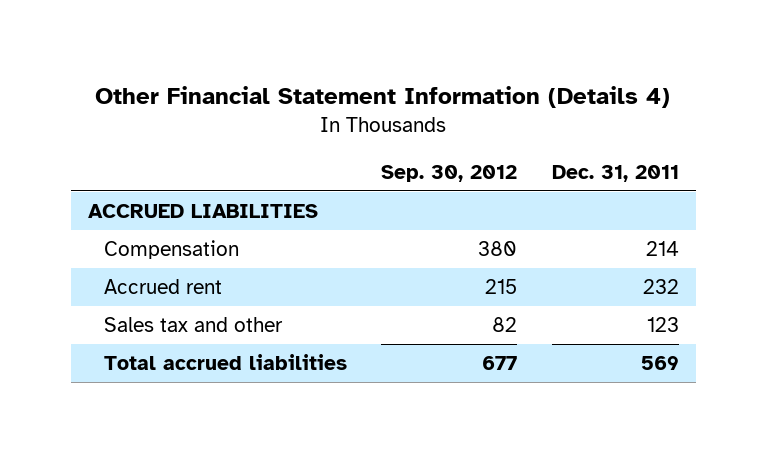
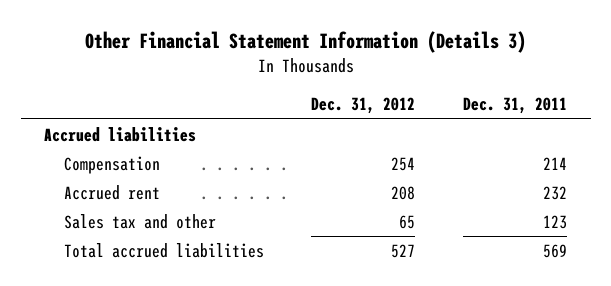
[95,85,671,108] Other Financial Statement Information (Details 4) -> [84,31,526,54] Other Financial Statement Information (Details 3)
[381,164,518,182] Sep. 30, 2012 -> none
none -> [311,97,416,115] Dec. 31, 2012
[87,203,318,218] ACCRUED LIABILITIES -> [44,126,197,142] Accrued liabilities

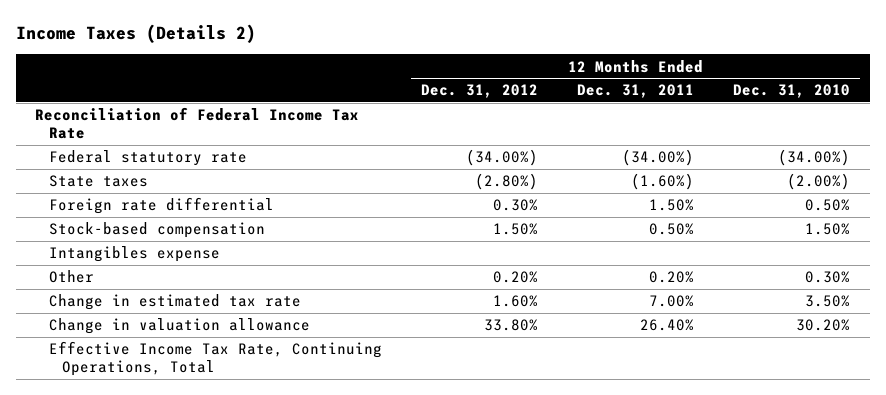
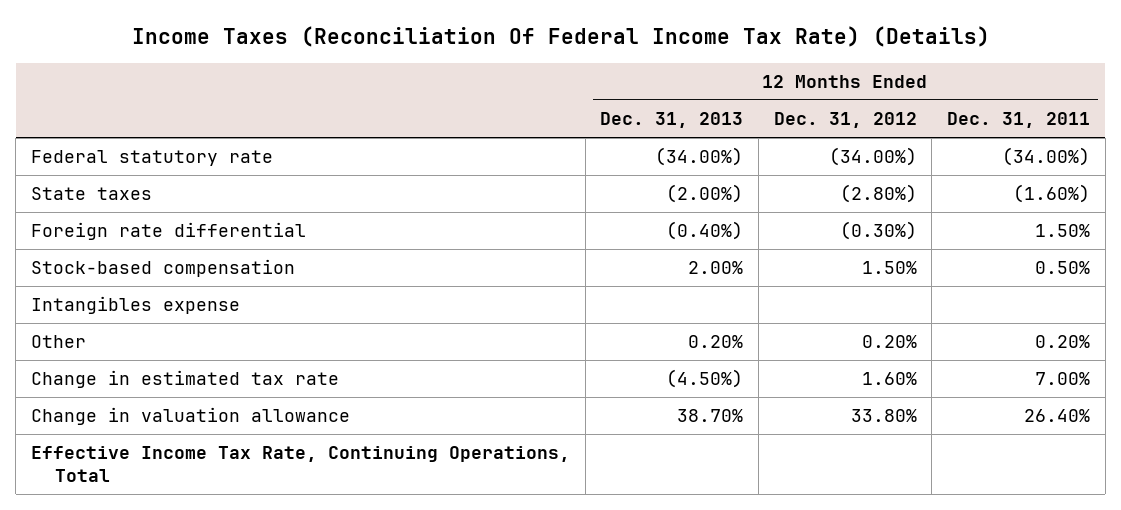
[15,24,256,44] Income Taxes (Details 2) -> [131,26,990,48] Income Taxes (Reconciliation Of Federal Income Tax Rate) (Details)
[733,84,851,99] Dec. 31, 2010 -> none
none -> [600,112,744,129] Dec. 31, 2013
[35,107,360,140] Reconciliation of Federal Income Tax Rate -> none
[492,199,538,212] 0.30% -> [839,221,917,241] (0.30%)

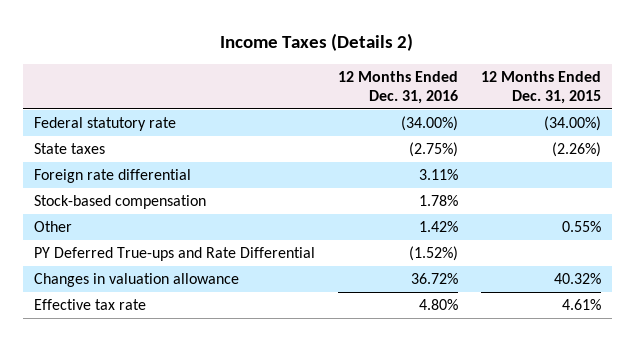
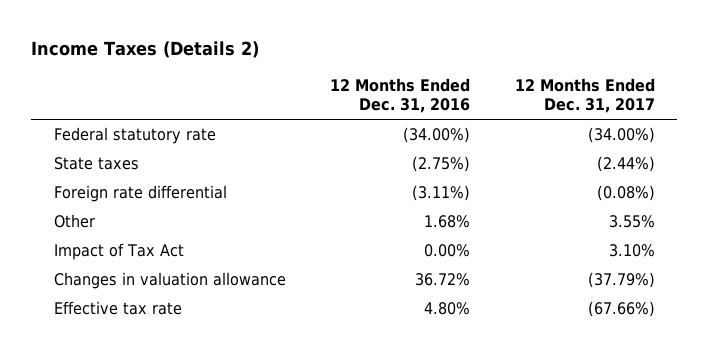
[480,71,601,104] 12 Months Ended Dec. 31, 2015 -> none
none -> [514,77,655,114] 12 Months Ended Dec. 31, 2017
[33,195,206,210] Stock-based compensation -> none
[33,247,315,262] PY Deferred True-ups and Rate Differential -> none
[418,169,458,181] 3.11% -> [412,185,471,202] (3.11%)
[418,221,458,233] 1.42% -> [424,215,471,229] 1.68%
none -> [53,243,184,261] Impact of Tax Act

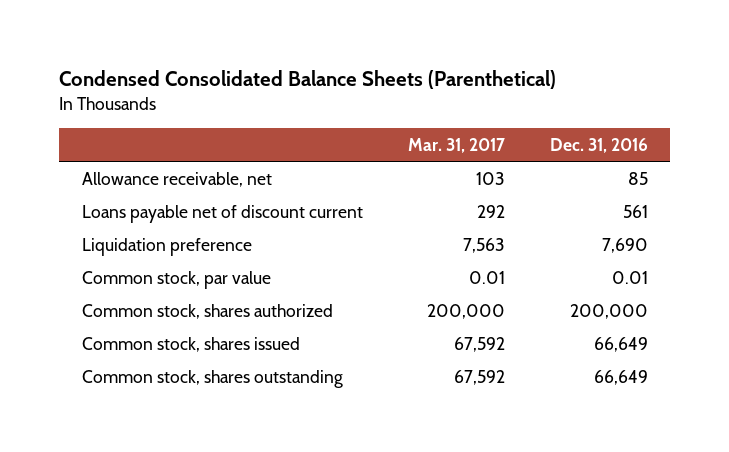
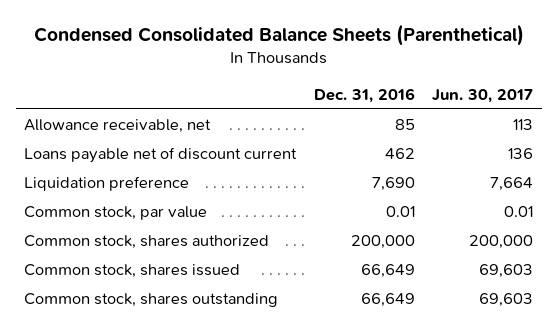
[407,137,505,153] Mar. 31, 2017 -> none
none -> [432,88,534,103] Jun. 30, 2017
[622,204,648,218] 561 -> [384,148,415,160] 462

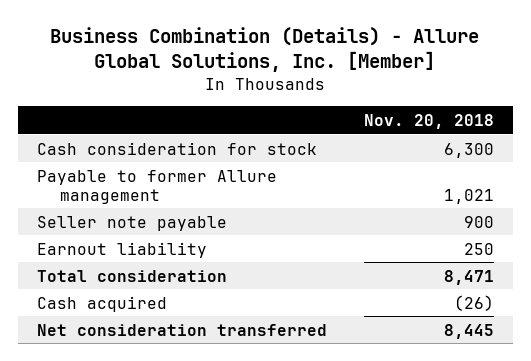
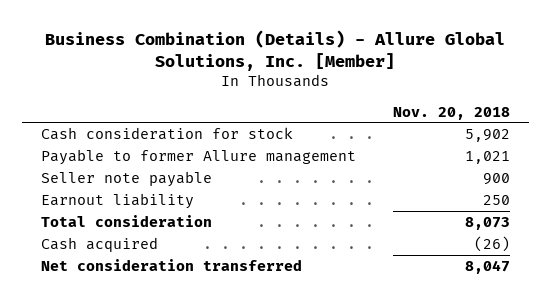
[444,142,495,158] 6,300 -> [464,128,510,142] 5,902
[444,269,495,285] 8,471 -> [464,216,510,230] 8,073
[444,323,495,339] 8,445 -> [464,259,510,274] 8,047

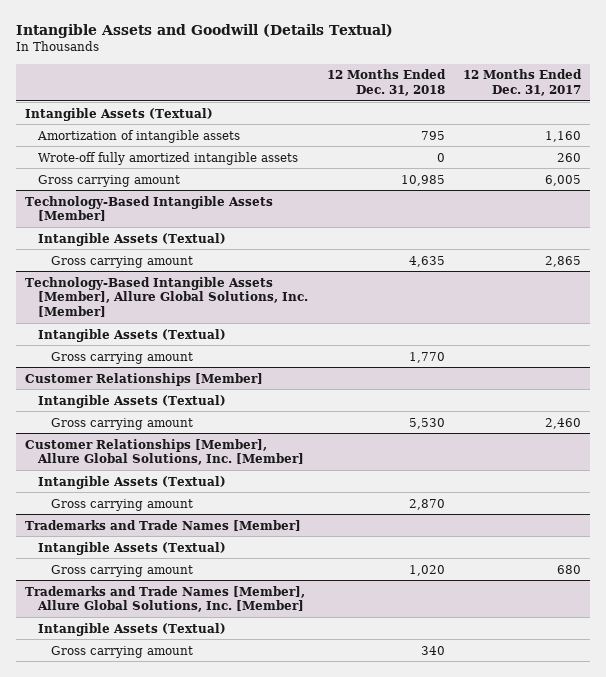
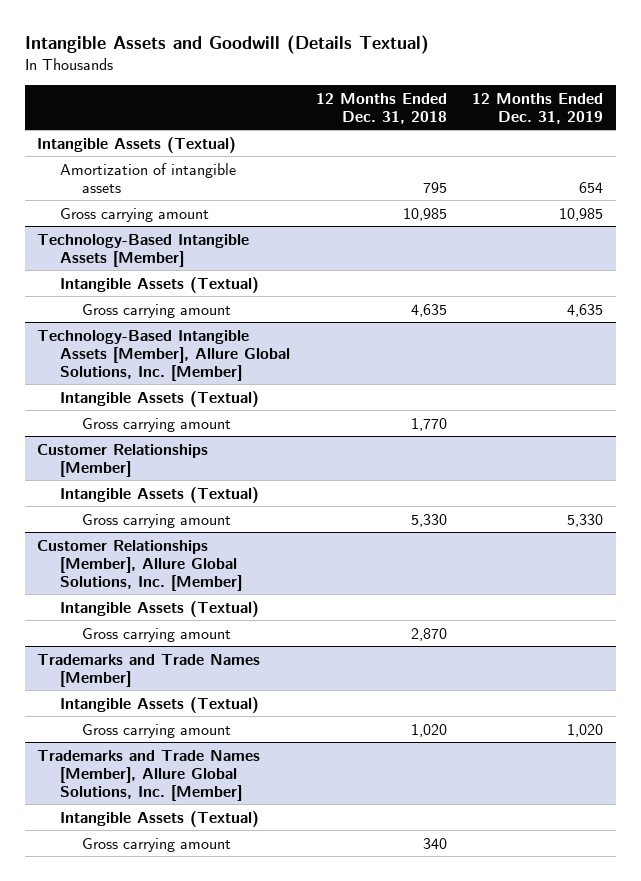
[463,69,583,96] 12 Months Ended Dec. 31, 2017 -> none
none -> [472,92,604,124] 12 Months Ended Dec. 31, 2019
[38,151,299,165] Wrote-off fully amortized intangible assets -> none
[408,417,445,429] 5,530 -> [410,513,447,527] 5,330

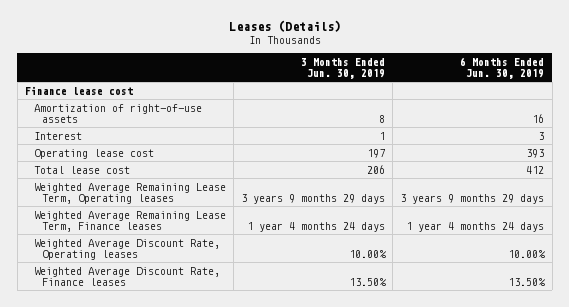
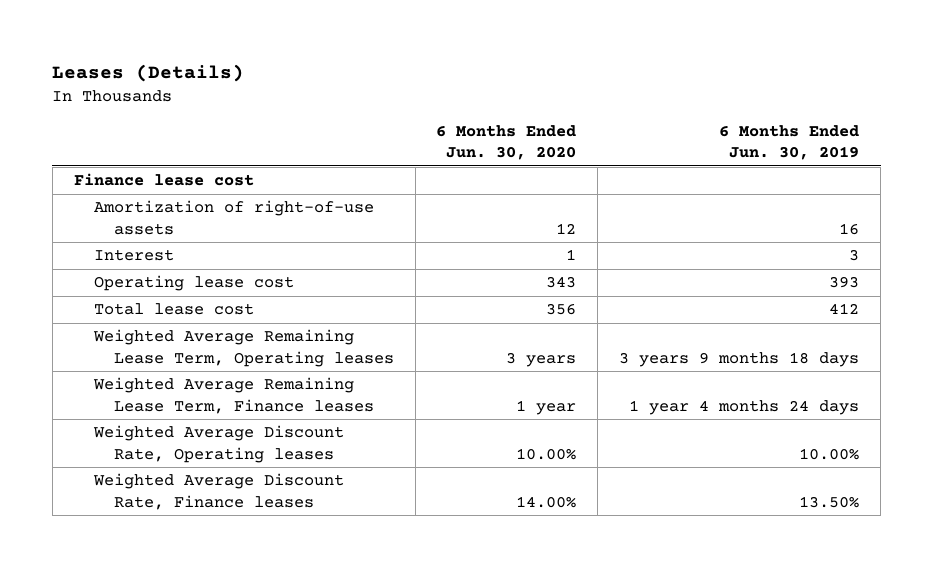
[301,57,386,79] 3 Months Ended Jun. 30, 2019 -> none
none -> [436,124,577,161] 6 Months Ended Jun. 30, 2020
[400,193,545,204] 3 years 9 months 29 days -> [619,351,860,367] 3 years 9 months 18 days

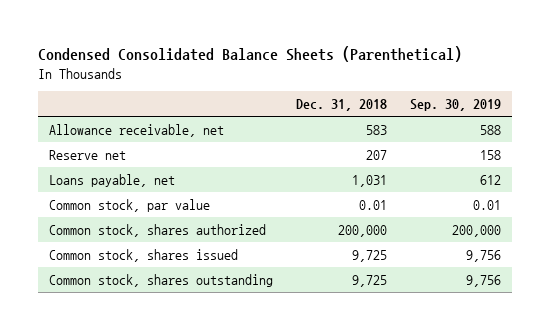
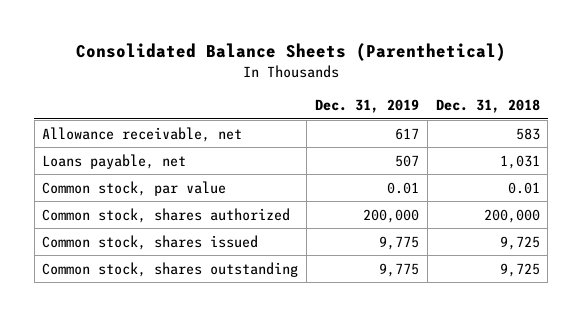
[38,46,463,63] Condensed Consolidated Balance Sheets (Parenthetical) -> [76,42,507,61] Consolidated Balance Sheets (Parenthetical)
[409,99,501,112] Sep. 30, 2019 -> none
none -> [315,99,420,114] Dec. 31, 2019
[49,149,127,160] Reserve net -> none

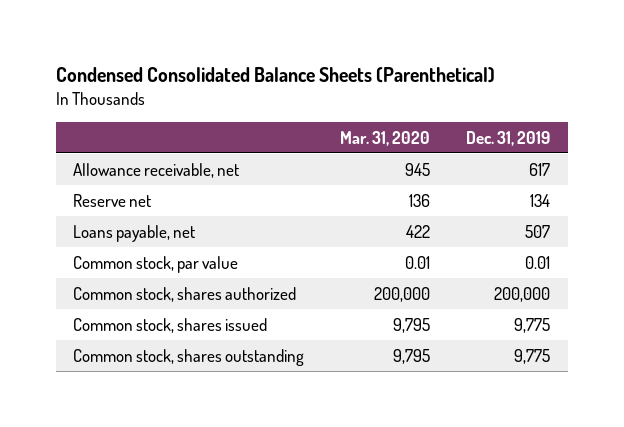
[76,42,507,61] Consolidated Balance Sheets (Parenthetical) -> [55,66,495,83] Condensed Consolidated Balance Sheets (Parenthetical)
[435,99,540,114] Dec. 31, 2018 -> none
none -> [340,130,431,146] Mar. 31, 2020
none -> [73,193,152,207] Reserve net

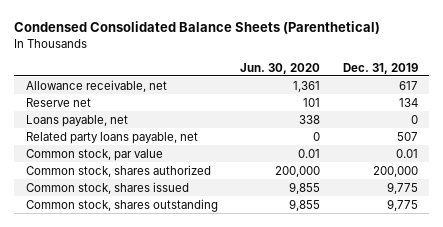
[340,130,431,146] Mar. 31, 2020 -> none
none -> [240,62,321,74] Jun. 30, 2020
[525,224,551,238] 507 -> [410,114,418,124] 0
none -> [25,131,198,144] Related party loans payable, net

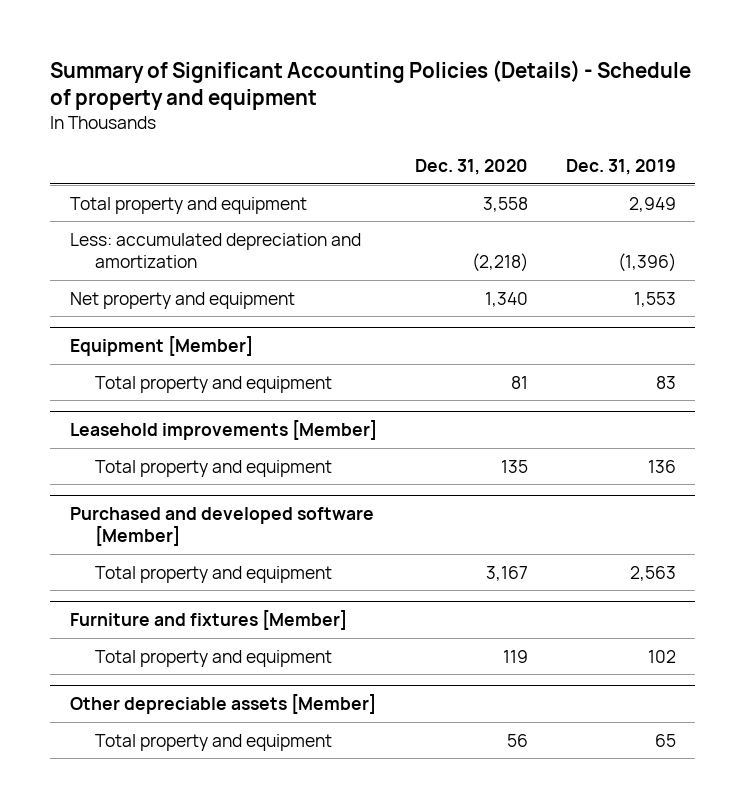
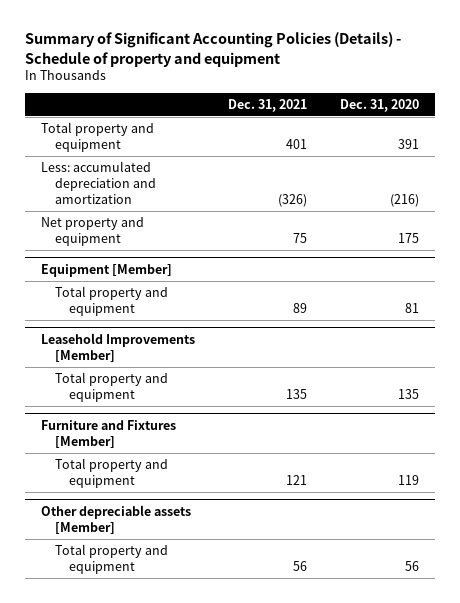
[565,158,676,175] Dec. 31, 2019 -> none
none -> [228,98,308,112] Dec. 31, 2021
[482,196,528,212] 3,558 -> [398,139,420,150] 391
[471,253,528,273] (2,218) -> [390,194,420,208] (216)
[484,291,528,307] 1,340 -> [398,233,420,244] 175
[69,419,377,440] Leasehold improvements [Member] -> [41,333,196,363] Leasehold Improvements [Member]
[69,506,374,547] Purchased and developed software [Member] -> none
[95,565,333,583] Total property and equipment -> none
[69,609,347,630] Furniture and fixtures [Member] -> [41,420,177,449] Furniture and Fixtures [Member]

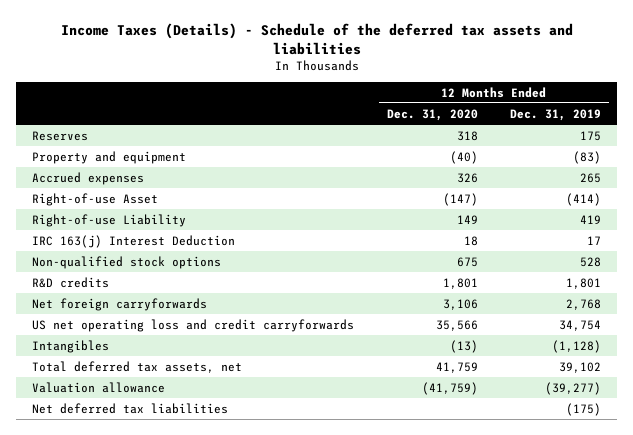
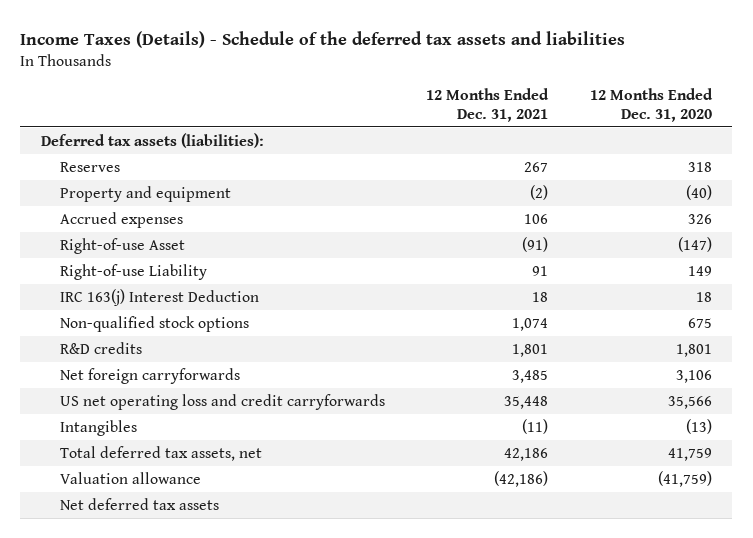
[509,108,601,121] Dec. 31, 2019 -> none
none -> [426,87,550,122] 12 Months Ended Dec. 31, 2021
none -> [41,132,265,148] Deferred tax assets (liabilities):
[32,402,229,414] Net deferred tax liabilities -> [59,497,219,510] Net deferred tax assets

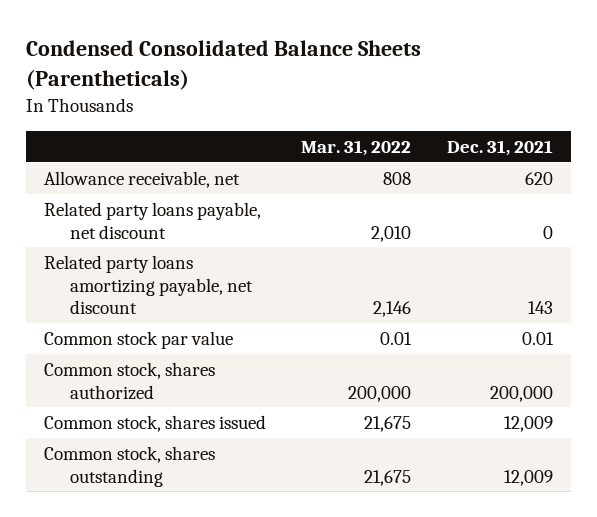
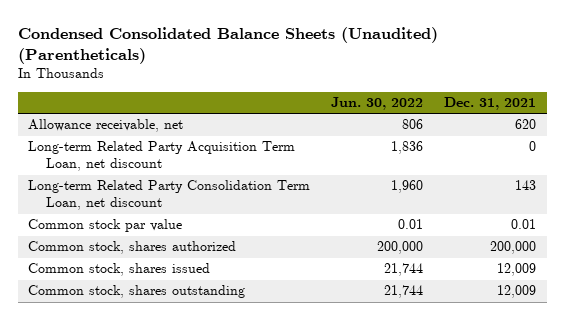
[26,39,422,90] Condensed Consolidated Balance Sheets (Parentheticals) -> [17,26,438,64] Condensed Consolidated Balance Sheets (Unaudited) (Parentheticals)
[301,139,412,156] Mar. 31, 2022 -> none
none -> [331,97,424,111] Jun. 30, 2022
[43,201,261,239] Related party loans payable, net discount -> [28,141,296,172] Long-term Related Party Acquisition Term Loan, net discount
[43,254,254,315] Related party loans amortizing payable, net discount -> [28,180,311,211] Long-term Related Party Consolidation Term Loan, net discount

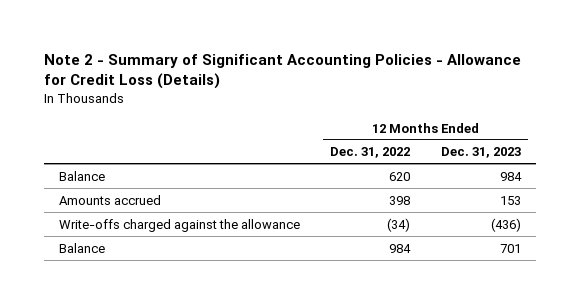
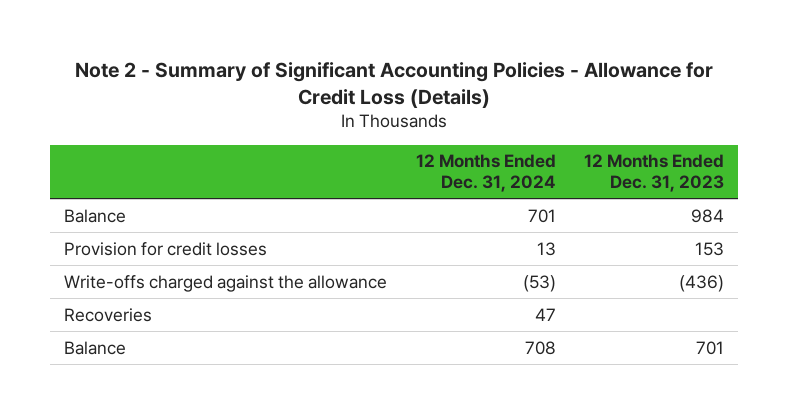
[330,147,411,159] Dec. 31, 2022 -> none
none -> [415,154,556,193] 12 Months Ended Dec. 31, 2024
[59,194,162,205] Amounts accrued -> [64,241,268,256] Provision for credit losses
none -> [64,307,153,322] Recoveries

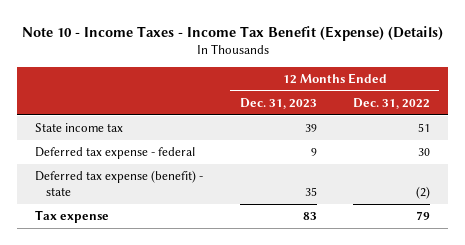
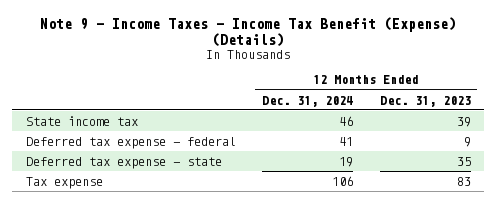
[21,25,443,41] Note 10 - Income Taxes - Income Tax Benefit (Expense) (Details) -> [40,16,457,47] Note 9 - Income Taxes - Income Tax Benefit (Expense) (Details)
[352,97,430,109] Dec. 31, 2022 -> none
none -> [262,95,354,107] Dec. 31, 2024
[35,170,204,196] Deferred tax expense (benefit) - state -> [25,156,222,169] Deferred tax expense - state

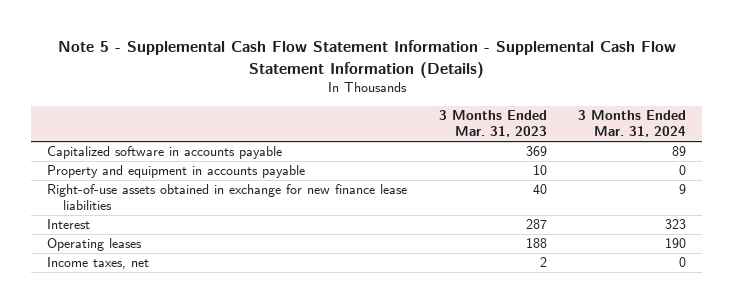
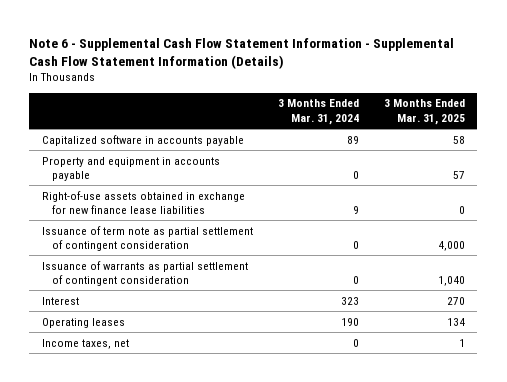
[57,40,676,78] Note 5 - Supplemental Cash Flow Statement Information - Supplemental Cash Flow Statement Information (Details) -> [29,37,455,69] Note 6 - Supplemental Cash Flow Statement Information - Supplemental Cash Flow Statement Information (Details)
[438,110,547,138] 3 Months Ended Mar. 31, 2023 -> none
none -> [383,99,465,125] 3 Months Ended Mar. 31, 2025
none -> [41,225,253,251] Issuance of term note as partial settlement of contingent consideration
none -> [41,260,248,286] Issuance of warrants as partial settlement of contingent consideration

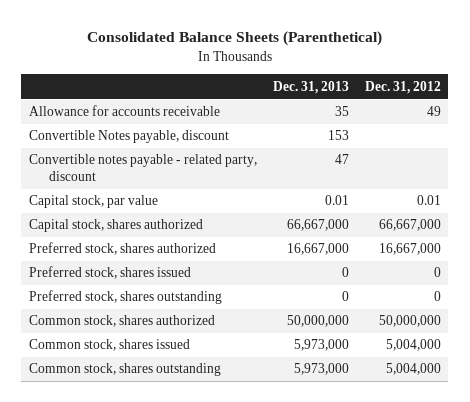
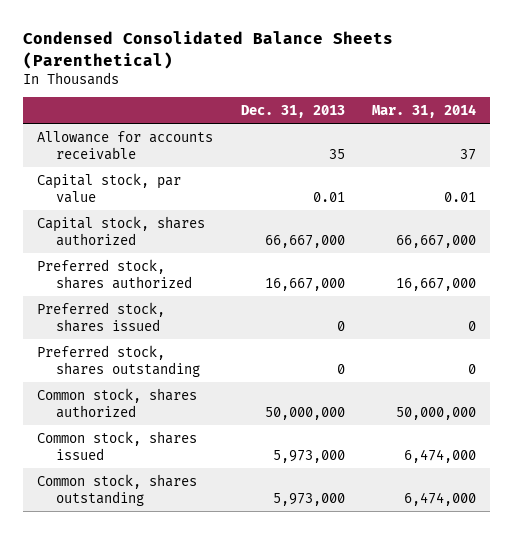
[86,31,382,47] Consolidated Balance Sheets (Parenthetical) -> [23,31,394,69] Condensed Consolidated Balance Sheets (Parenthetical)
[364,80,441,94] Dec. 31, 2012 -> none
none -> [372,104,477,119] Mar. 31, 2014
[29,130,230,144] Convertible Notes payable, discount -> none
[29,154,258,182] Convertible notes payable - related party, discount -> none

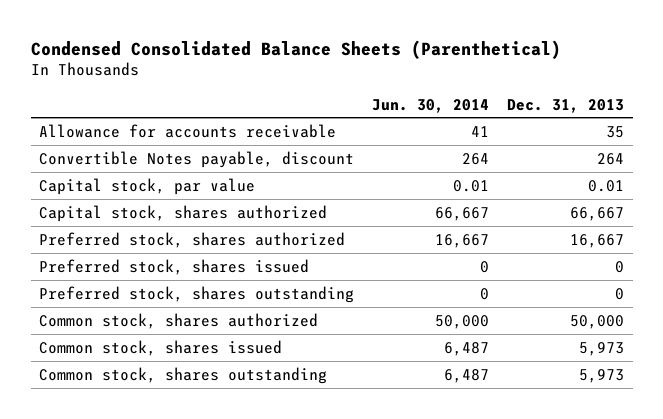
[372,104,477,119] Mar. 31, 2014 -> none
none -> [372,98,490,113] Jun. 30, 2014
none -> [39,150,355,168] Convertible Notes payable, discount
[264,234,345,248] 66,667,000 -> [569,206,624,221] 66,667
[264,277,345,291] 16,667,000 -> [569,233,624,248] 16,667
[264,406,345,420] 50,000,000 -> [569,314,624,329] 50,000
[272,449,345,463] 5,973,000 -> [578,341,624,356] 5,973
[272,492,345,506] 5,973,000 -> [578,368,624,383] 5,973

